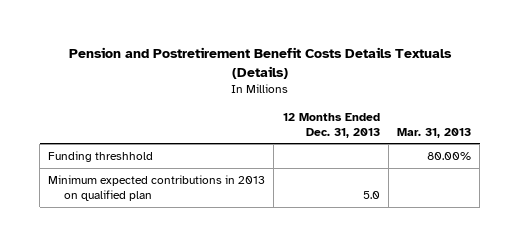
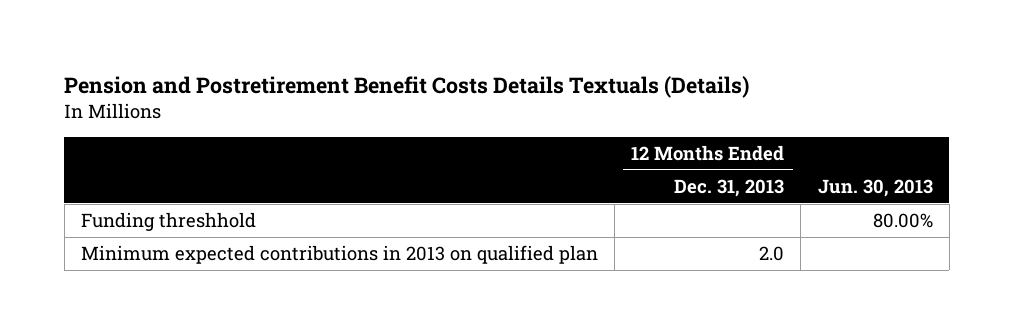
[397,127,472,138] Mar. 31, 2013 -> none
none -> [817,178,933,197] Jun. 30, 2013
[362,191,380,200] 5.0 -> [759,246,785,262] 2.0

